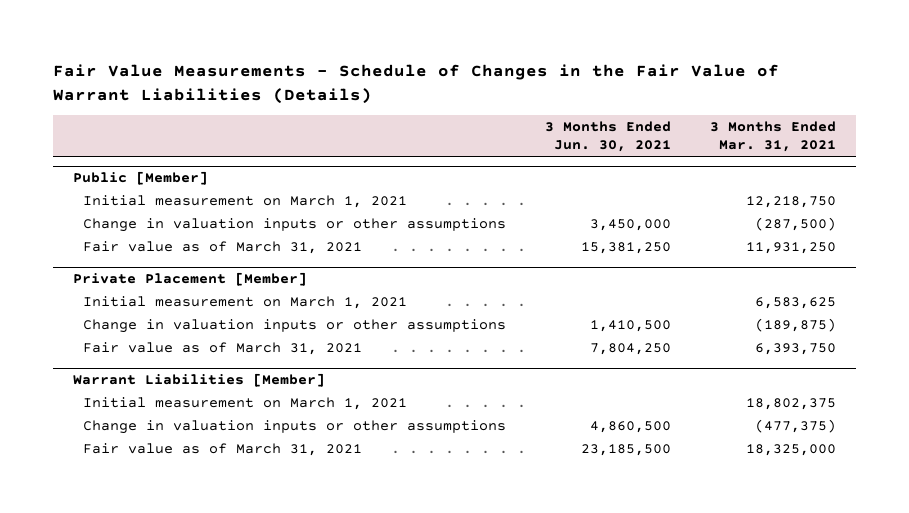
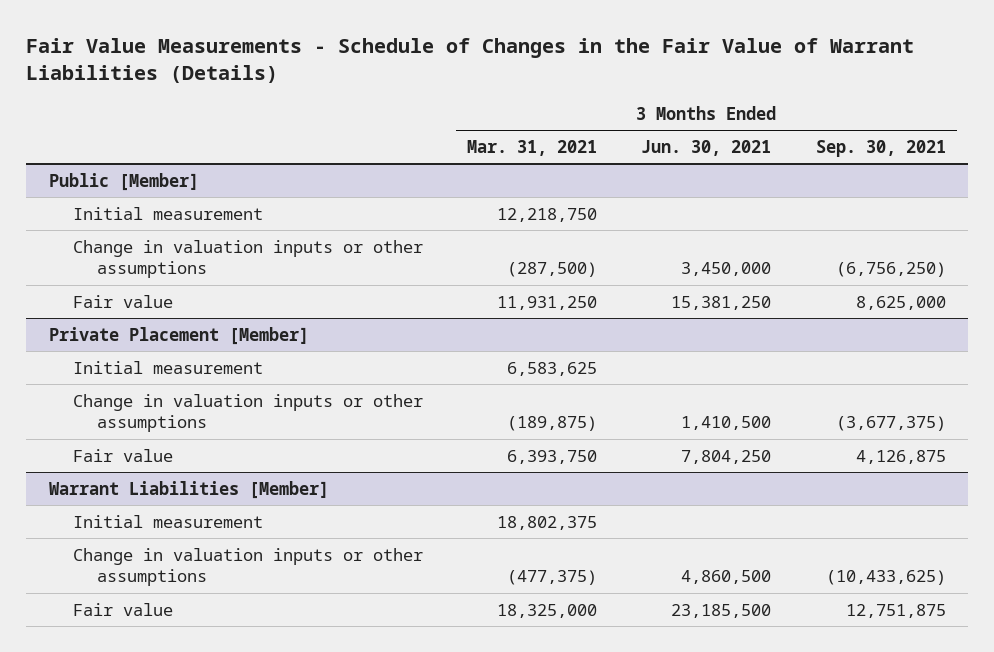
none -> [815,139,946,157] Sep. 30, 2021
[83,194,408,208] Initial measurement on March 1, 2021 -> [73,206,264,220] Initial measurement
[83,240,363,254] Fair value as of March 31, 2021 -> [73,294,174,308] Fair value
[83,295,408,309] Initial measurement on March 1, 2021 -> [73,360,264,374] Initial measurement
[83,341,363,355] Fair value as of March 31, 2021 -> [73,448,174,462] Fair value
[83,396,408,410] Initial measurement on March 1, 2021 -> [73,514,264,528] Initial measurement
[83,442,363,456] Fair value as of March 31, 2021 -> [73,602,174,616] Fair value

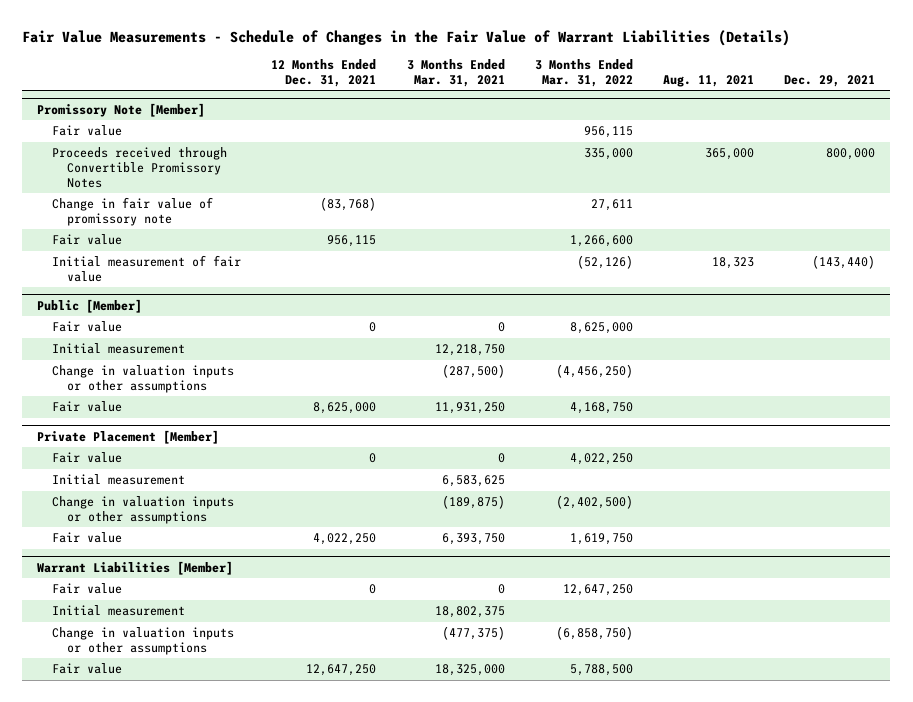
[641,139,772,156] Jun. 30, 2021 -> none
[815,139,946,157] Sep. 30, 2021 -> none
none -> [271,59,377,87] 12 Months Ended Dec. 31, 2021
none -> [534,59,633,87] 3 Months Ended Mar. 31, 2022
none -> [663,74,755,87] Aug. 11, 2021
none -> [784,74,876,87] Dec. 29, 2021
none -> [37,102,206,117] Promissory Note [Member]
none -> [52,125,123,137] Fair value
none -> [52,147,228,188] Proceeds received through Convertible Promissory Notes
none -> [52,197,214,226] Change in fair value of promissory note
none -> [52,234,123,246] Fair value
none -> [52,255,242,282] Initial measurement of fair value
none -> [52,321,123,333] Fair value
none -> [52,452,123,464] Fair value
none -> [52,583,123,595] Fair value

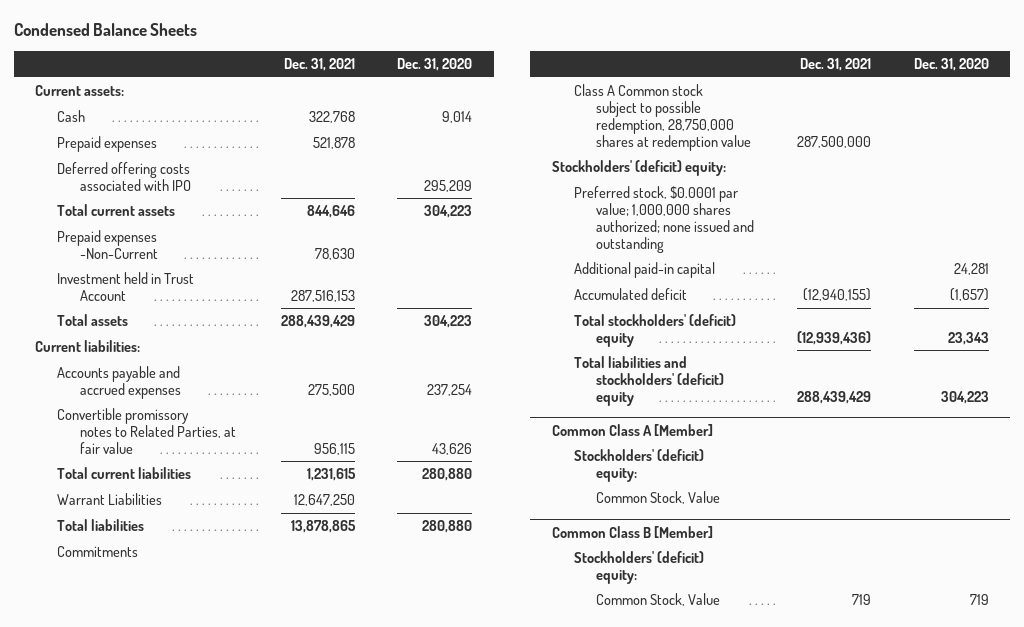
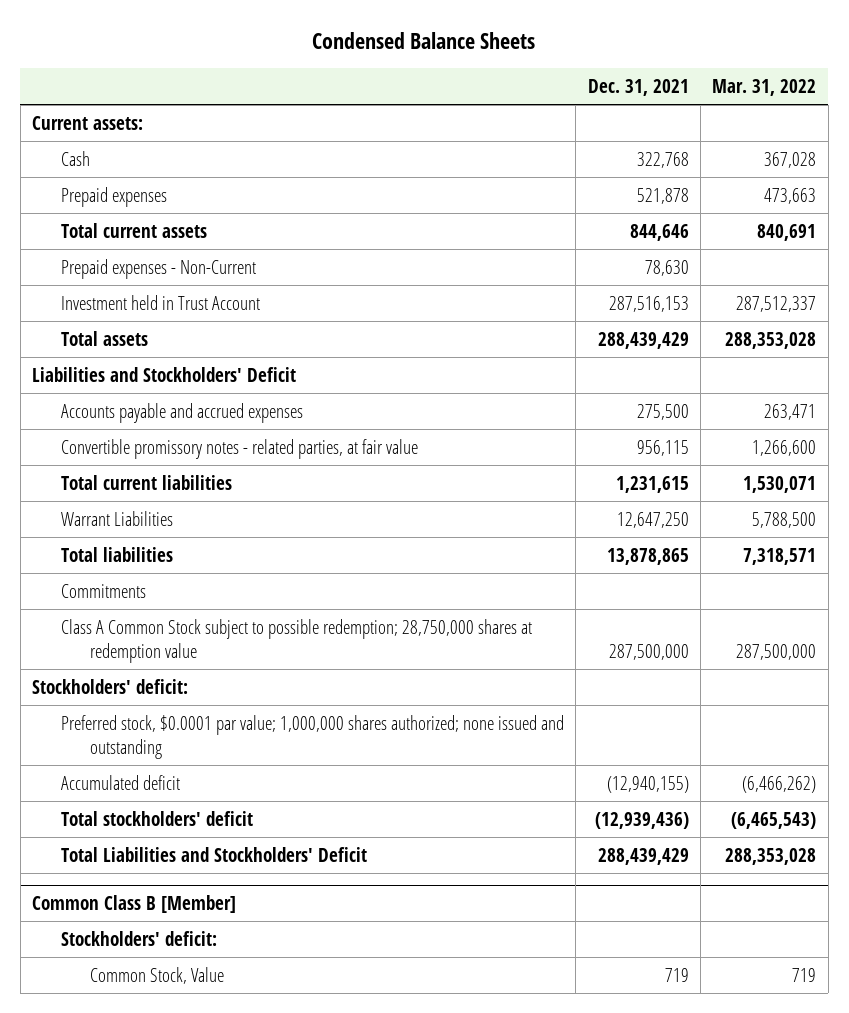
[397,58,473,72] Dec. 31, 2020 -> none
none -> [712,78,817,96] Mar. 31, 2022
[57,162,191,192] Deferred offering costs associated with IPO -> none
[57,230,158,260] Prepaid expenses -Non-Current -> [60,258,256,279] Prepaid expenses - Non-Current
[35,340,141,353] Current liabilities: -> none
none -> [32,366,297,382] Liabilities and Stockholders' Deficit
[57,408,236,454] Convertible promissory notes to Related Parties, at fair value -> [60,438,418,459] Convertible promissory notes - related parties, at fair value
[574,84,752,151] Class A Common stock subject to possible redemption, 28,750,000 shares at redemption value -> [60,618,532,663] Class A Common Stock subject to possible redemption; 28,750,000 shares at redemption value
[551,160,726,177] Stockholders' (deficit) equity: -> [32,678,189,694] Stockholders' deficit:
[574,262,716,279] Additional paid-in capital -> none
[551,423,713,436] Common Class A [Member] -> none
[574,449,705,483] Stockholders' (deficit) equity: -> none
[596,491,721,505] Common Stock, Value -> none
[574,314,737,348] Total stockholders' (deficit) equity -> [60,810,253,826] Total stockholders' deficit
[574,356,725,406] Total liabilities and stockholders' (deficit) equity -> [60,846,367,862] Total Liabilities and Stockholders' Deficit
[574,551,705,585] Stockholders' (deficit) equity: -> [60,930,217,946] Stockholders' deficit:

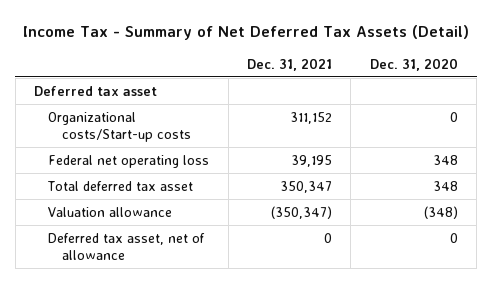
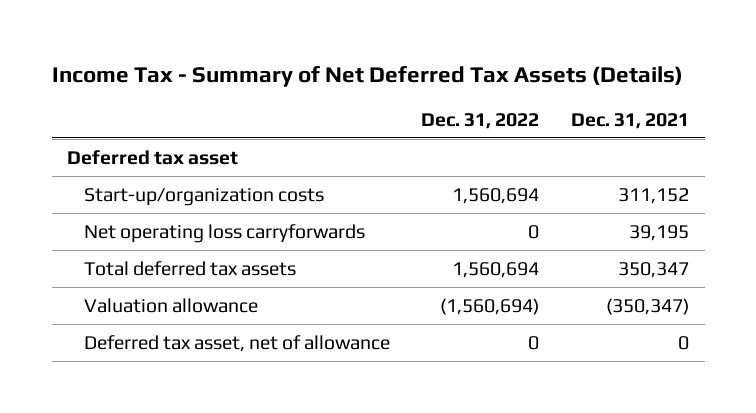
[23,25,470,41] Income Tax - Summary of Net Deferred Tax Assets (Detail) -> [51,65,683,87] Income Tax - Summary of Net Deferred Tax Assets (Details)
[369,57,458,71] Dec. 31, 2020 -> none
none -> [421,112,540,129] Dec. 31, 2022
[48,111,192,143] Organizational costs/Start-up costs -> [84,187,325,206] Start-up/organization costs
[48,154,210,168] Federal net operating loss -> [84,223,366,243] Net operating loss carryforwards
[47,180,194,191] Total deferred tax asset -> [84,260,297,276] Total deferred tax assets

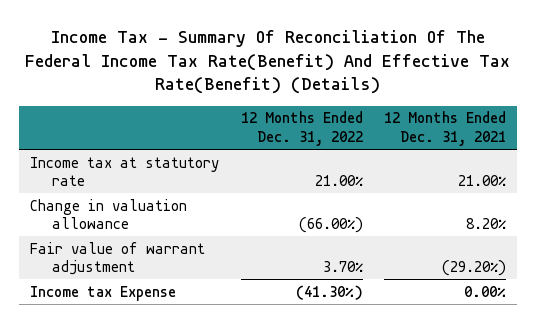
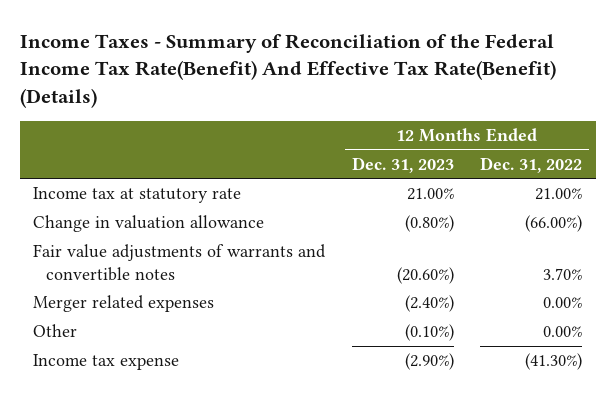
[25,30,511,95] Income Tax - Summary Of Reconciliation Of The Federal Income Tax Rate(Benefit) And Effective Tax Rate(Benefit) (Details) -> [20,33,557,109] Income Taxes - Summary of Reconciliation of the Federal Income Tax Rate(Benefit) And Effective Tax Rate(Benefit) (Details)
[384,111,507,146] 12 Months Ended Dec. 31, 2021 -> none
none -> [351,156,454,173] Dec. 31, 2023
[30,241,206,276] Fair value of warrant adjustment -> [33,244,327,281] Fair value adjustments of warrants and convertible notes
none -> [33,295,215,313] Merger related expenses
none -> [33,324,78,338] Other
[30,285,177,301] Income tax Expense -> [33,354,180,371] Income tax expense

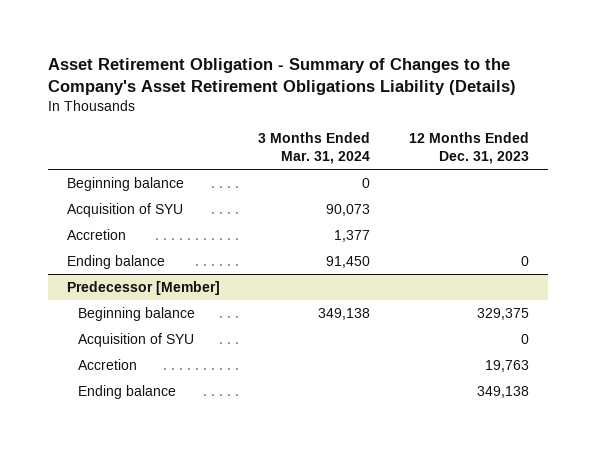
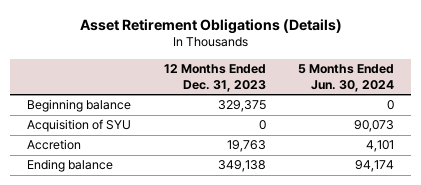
[47,57,516,95] Asset Retirement Obligation - Summary of Changes to the Company's Asset Retirement Obligations Liability (Details) -> [79,18,342,34] Asset Retirement Obligations (Details)
[258,131,371,164] 3 Months Ended Mar. 31, 2024 -> none
none -> [298,64,395,92] 5 Months Ended Jun. 30, 2024
[66,177,184,192] Beginning balance -> none
[66,203,183,218] Acquisition of SYU -> none
[66,229,126,241] Accretion -> none
[66,255,165,270] Ending balance -> none
[66,281,220,296] Predecessor [Member] -> none

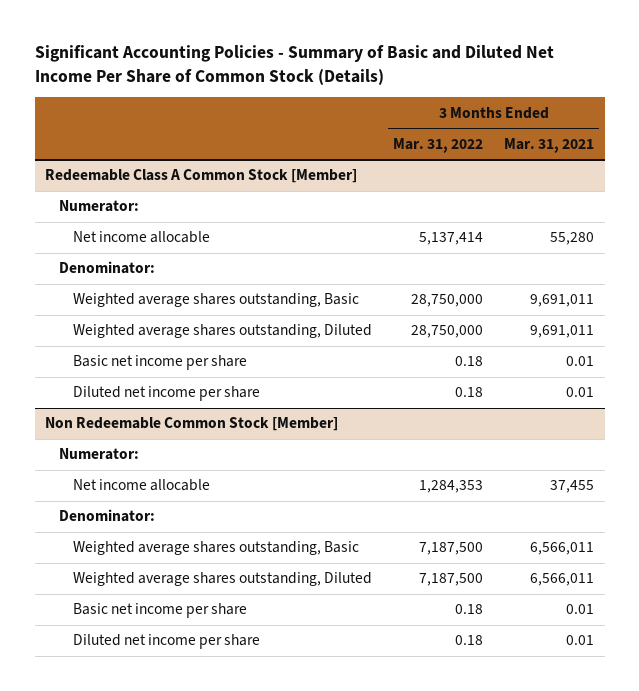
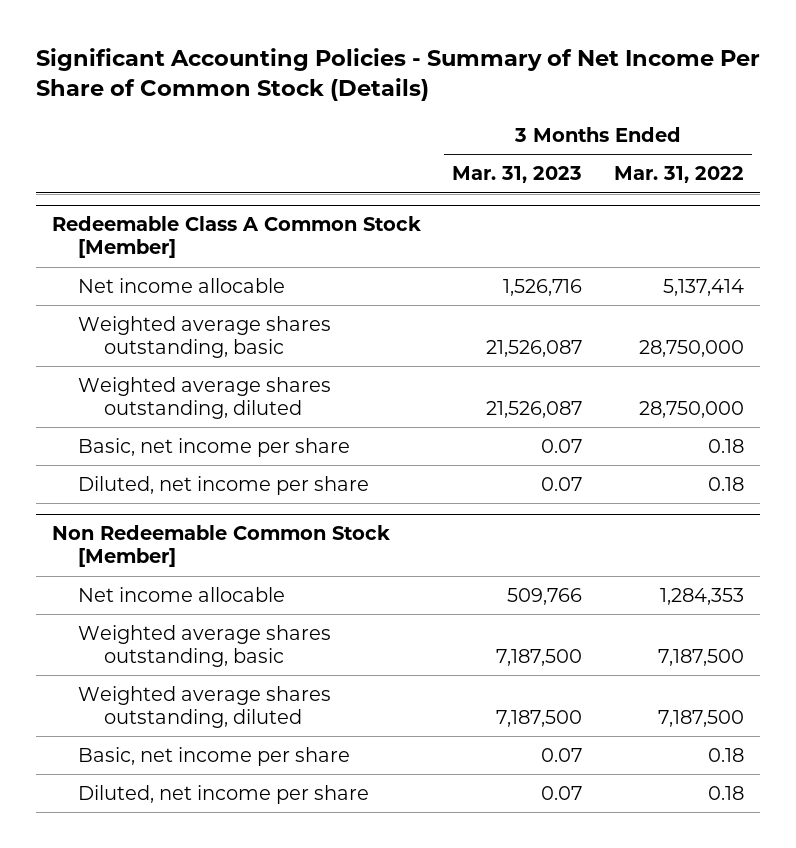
[34,45,554,86] Significant Accounting Policies - Summary of Basic and Diluted Net Income Per Share of Common Stock (Details) -> [35,48,760,102] Significant Accounting Policies - Summary of Net Income Per Share of Common Stock (Details)
[504,137,595,153] Mar. 31, 2021 -> none
none -> [452,166,583,184] Mar. 31, 2023
[59,200,140,213] Numerator: -> none
[59,261,156,275] Denominator: -> none
[73,293,360,308] Weighted average shares outstanding, Basic -> [77,316,331,358] Weighted average shares outstanding, basic
[73,324,373,339] Weighted average shares outstanding, Diluted -> [77,377,331,419] Weighted average shares outstanding, diluted
[73,355,248,371] Basic net income per share -> [77,438,350,458] Basic, net income per share
[73,386,261,402] Diluted net income per share -> [77,476,369,496] Diluted, net income per share
[59,448,140,461] Numerator: -> none
[59,509,156,523] Denominator: -> none
[73,541,360,556] Weighted average shares outstanding, Basic -> [77,625,331,667] Weighted average shares outstanding, basic
[73,572,373,587] Weighted average shares outstanding, Diluted -> [77,686,331,728] Weighted average shares outstanding, diluted
[73,603,248,619] Basic net income per share -> [77,747,350,767] Basic, net income per share
[73,634,261,650] Diluted net income per share -> [77,785,369,805] Diluted, net income per share

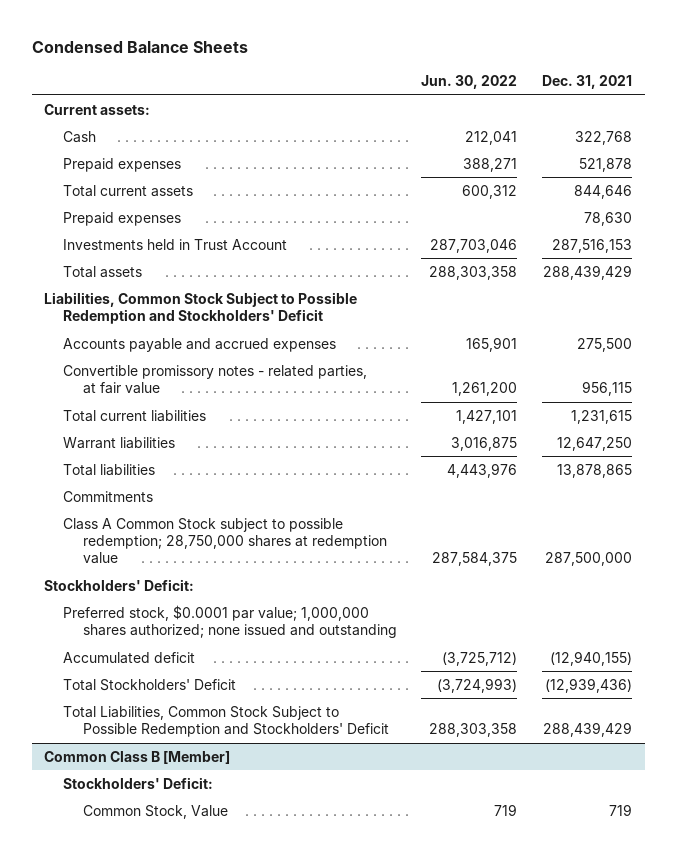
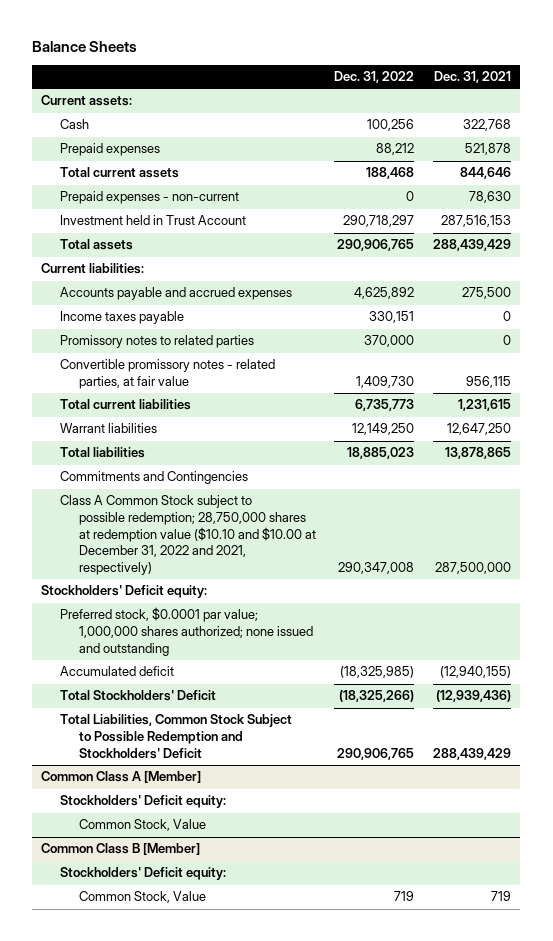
[31,41,248,54] Condensed Balance Sheets -> [32,41,138,53] Balance Sheets
[421,75,518,90] Jun. 30, 2022 -> none
none -> [334,71,415,84] Dec. 31, 2022
[63,211,182,226] Prepaid expenses -> [60,191,240,205] Prepaid expenses - non-current
[63,238,288,250] Investments held in Trust Account -> [60,215,247,226] Investment held in Trust Account
[43,291,357,325] Liabilities, Common Stock Subject to Possible Redemption and Stockholders' Deficit -> none
none -> [41,263,145,275] Current liabilities:
none -> [60,311,185,325] Income taxes payable
none -> [60,335,255,349] Promissory notes to related parties
[63,490,154,502] Commitments -> [60,471,249,485] Commitments and Contingencies
[63,517,387,565] Class A Common Stock subject to possible redemption; 28,750,000 shares at redemption value -> [60,495,316,576] Class A Common Stock subject to possible redemption; 28,750,000 shares at redemption value ($10.10 and $10.00 at December 31, 2022 and 2021, respectively)
[43,578,194,591] Stockholders' Deficit: -> [41,585,208,599] Stockholders' Deficit equity:
none -> [41,771,202,784] Common Class A [Member]
none -> [60,795,227,809] Stockholders' Deficit equity:
none -> [78,819,206,832] Common Stock, Value
[63,776,214,789] Stockholders' Deficit: -> [60,867,227,881] Stockholders' Deficit equity:

